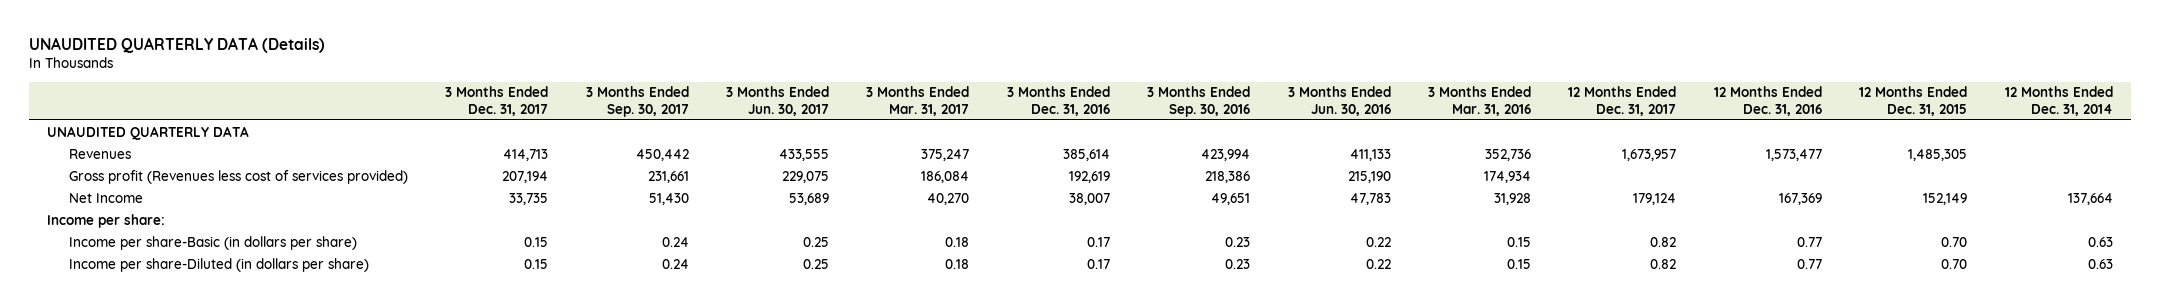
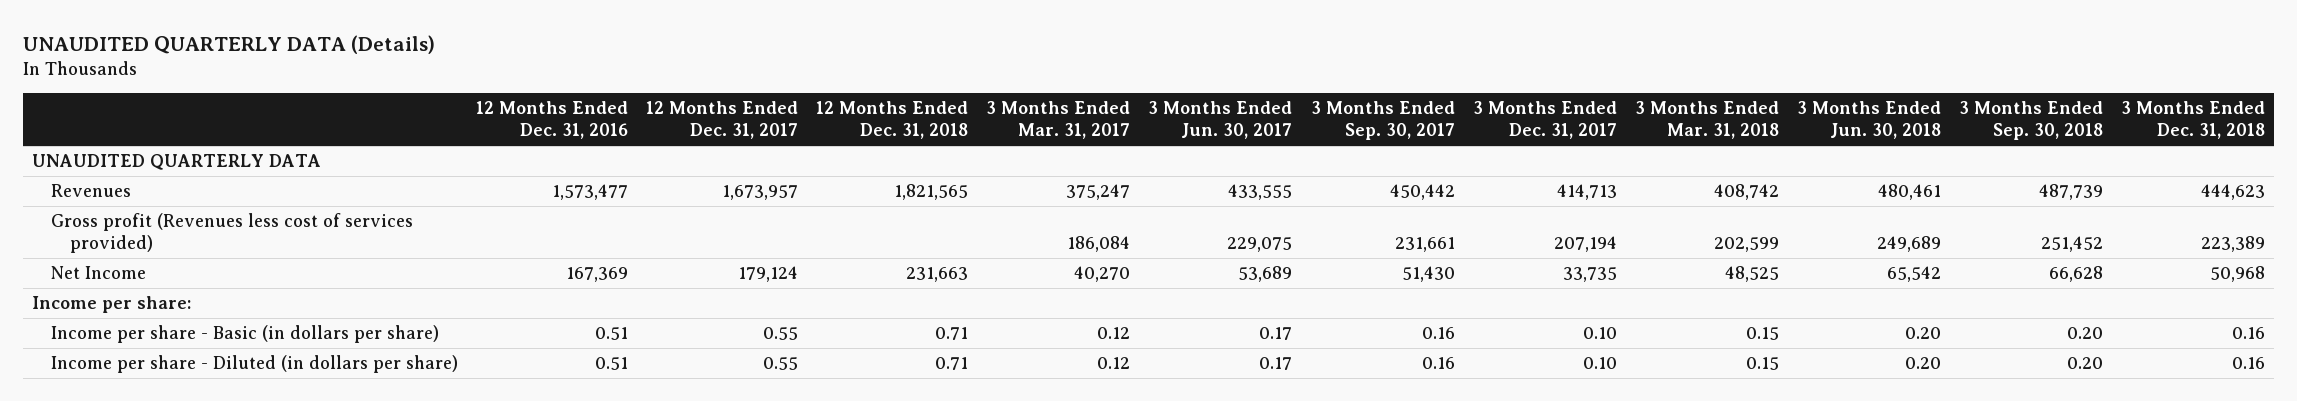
[1006,86,1110,116] 3 Months Ended Dec. 31, 2016 -> none
[1147,86,1251,117] 3 Months Ended Sep. 30, 2016 -> none
[1287,86,1391,116] 3 Months Ended Jun. 30, 2016 -> none
[1427,86,1531,116] 3 Months Ended Mar. 31, 2016 -> none
[1859,86,1968,116] 12 Months Ended Dec. 31, 2015 -> none
[2004,86,2113,116] 12 Months Ended Dec. 31, 2014 -> none
none -> [816,101,969,140] 12 Months Ended Dec. 31, 2018
none -> [1634,101,1779,140] 3 Months Ended Mar. 31, 2018
none -> [1796,101,1941,140] 3 Months Ended Jun. 30, 2018
none -> [1958,101,2103,141] 3 Months Ended Sep. 30, 2018
none -> [2120,101,2265,140] 3 Months Ended Dec. 31, 2018
[68,235,357,250] Income per share-Basic (in dollars per share) -> [51,325,440,344] Income per share - Basic (in dollars per share)
[524,236,549,247] 0.15 -> [1582,327,1617,340] 0.10
[661,236,689,247] 0.24 -> [1421,327,1455,340] 0.16
[802,236,829,247] 0.25 -> [1259,327,1293,341] 0.17
[945,236,970,247] 0.18 -> [1097,327,1131,340] 0.12
[1650,236,1677,247] 0.82 -> [763,327,799,341] 0.55
[1796,236,1822,247] 0.77 -> [595,327,629,341] 0.51
[68,257,369,272] Income per share-Diluted (in dollars per share) -> [51,355,459,374] Income per share - Diluted (in dollars per share)
[524,258,549,269] 0.15 -> [1582,357,1617,370] 0.10
[661,258,689,269] 0.24 -> [1421,357,1455,370] 0.16
[802,258,829,269] 0.25 -> [1259,357,1293,371] 0.17
[945,258,970,269] 0.18 -> [1097,357,1131,370] 0.12
[1650,258,1677,269] 0.82 -> [763,357,799,371] 0.55
[1796,258,1822,269] 0.77 -> [595,357,629,371] 0.51

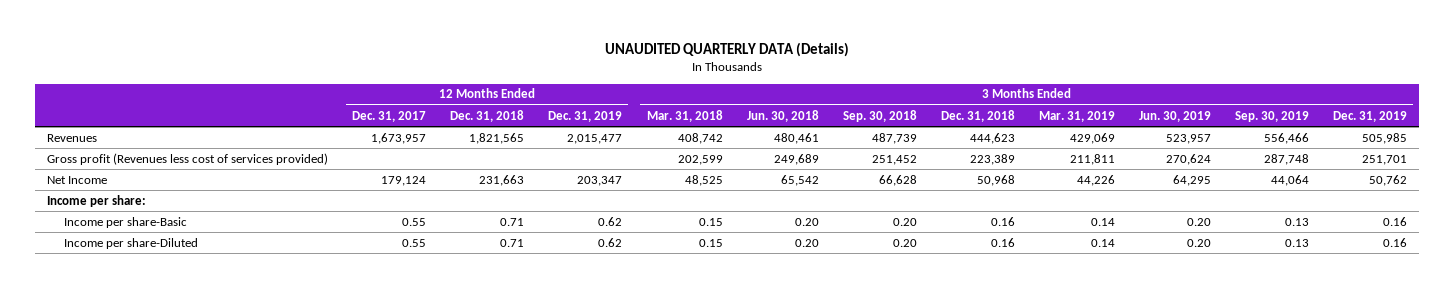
[476,101,629,140] 12 Months Ended Dec. 31, 2016 -> none
[986,101,1131,140] 3 Months Ended Mar. 31, 2017 -> none
[1148,101,1293,140] 3 Months Ended Jun. 30, 2017 -> none
[1310,101,1455,141] 3 Months Ended Sep. 30, 2017 -> none
[1472,101,1617,140] 3 Months Ended Dec. 31, 2017 -> none
none -> [548,110,623,122] Dec. 31, 2019
none -> [1038,110,1115,122] Mar. 31, 2019
none -> [1139,110,1212,122] Jun. 30, 2019
none -> [1235,110,1310,122] Sep. 30, 2019
none -> [1333,110,1408,122] Dec. 31, 2019
[31,154,321,171] UNAUDITED QUARTERLY DATA -> none
[51,325,440,344] Income per share - Basic (in dollars per share) -> [63,216,187,228] Income per share-Basic
[51,355,459,374] Income per share - Diluted (in dollars per share) -> [63,237,198,249] Income per share-Diluted

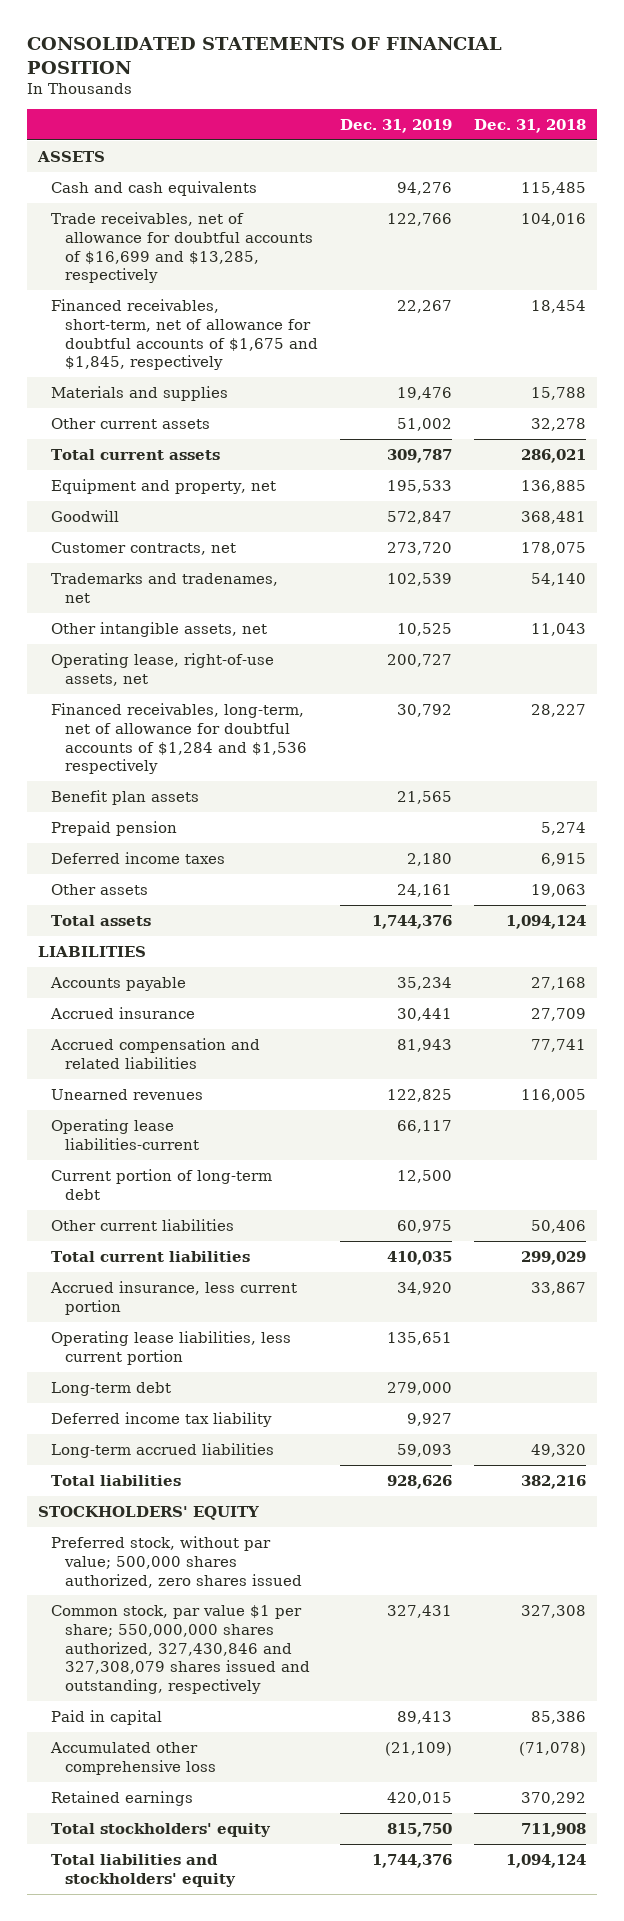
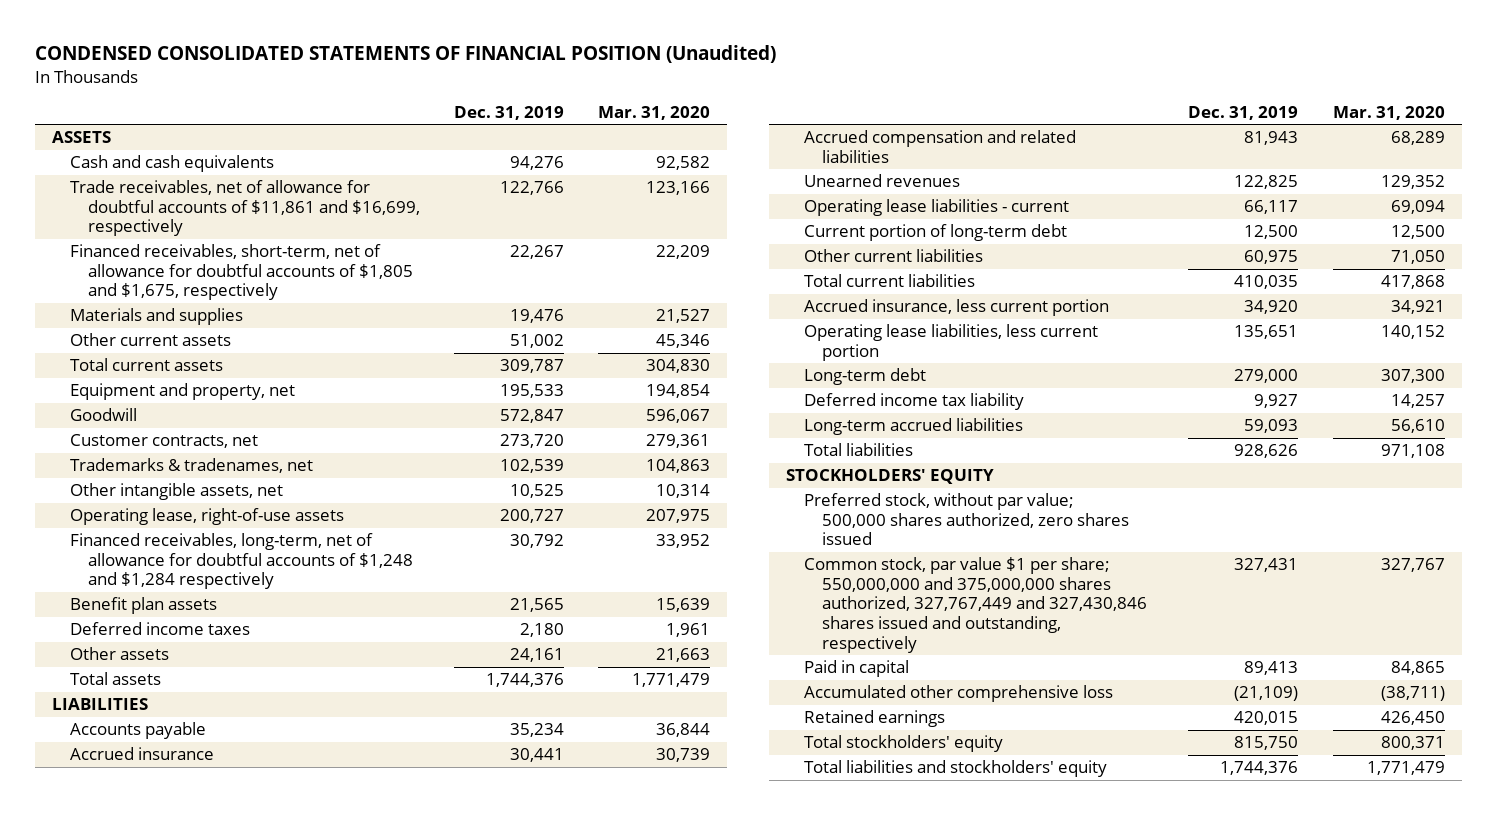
[26,37,502,74] CONSOLIDATED STATEMENTS OF FINANCIAL POSITION -> [34,45,776,64] CONDENSED CONSOLIDATED STATEMENTS OF FINANCIAL POSITION (Unaudited)
[474,118,587,133] Dec. 31, 2018 -> none
none -> [598,105,711,120] Mar. 31, 2020
[51,211,314,284] Trade receivables, net of allowance for doubtful accounts of $16,699 and $13,285, respectively -> [69,180,420,237] Trade receivables, net of allowance for doubtful accounts of $11,861 and $16,699, respectively
[51,298,319,371] Financed receivables, short-term, net of allowance for doubtful accounts of $1,675 and $1,845, respectively -> [69,244,413,301] Financed receivables, short-term, net of allowance for doubtful accounts of $1,805 and $1,675, respectively
[51,572,279,603] Trademarks and tradenames, net -> [69,458,313,474] Trademarks & tradenames, net
[51,652,275,686] Operating lease, right-of-use assets, net -> [69,508,344,526] Operating lease, right-of-use assets
[51,702,308,775] Financed receivables, long-term, net of allowance for doubtful accounts of $1,284 and $1,536 respectively -> [69,533,413,590] Financed receivables, long-term, net of allowance for doubtful accounts of $1,248 and $1,284 respectively
[51,820,178,836] Prepaid pension -> none
[51,1118,200,1150] Operating lease liabilities-current -> [804,199,1070,217] Operating lease liabilities - current
[51,1604,311,1695] Common stock, par value $1 per share; 550,000,000 shares authorized, 327,430,846 and 327,308,079 shares issued and outstanding, respectively -> [804,557,1148,653] Common stock, par value $1 per share; 550,000,000 and 375,000,000 shares authorized, 327,767,449 and 327,430,846 shares issued and outstanding, respectively

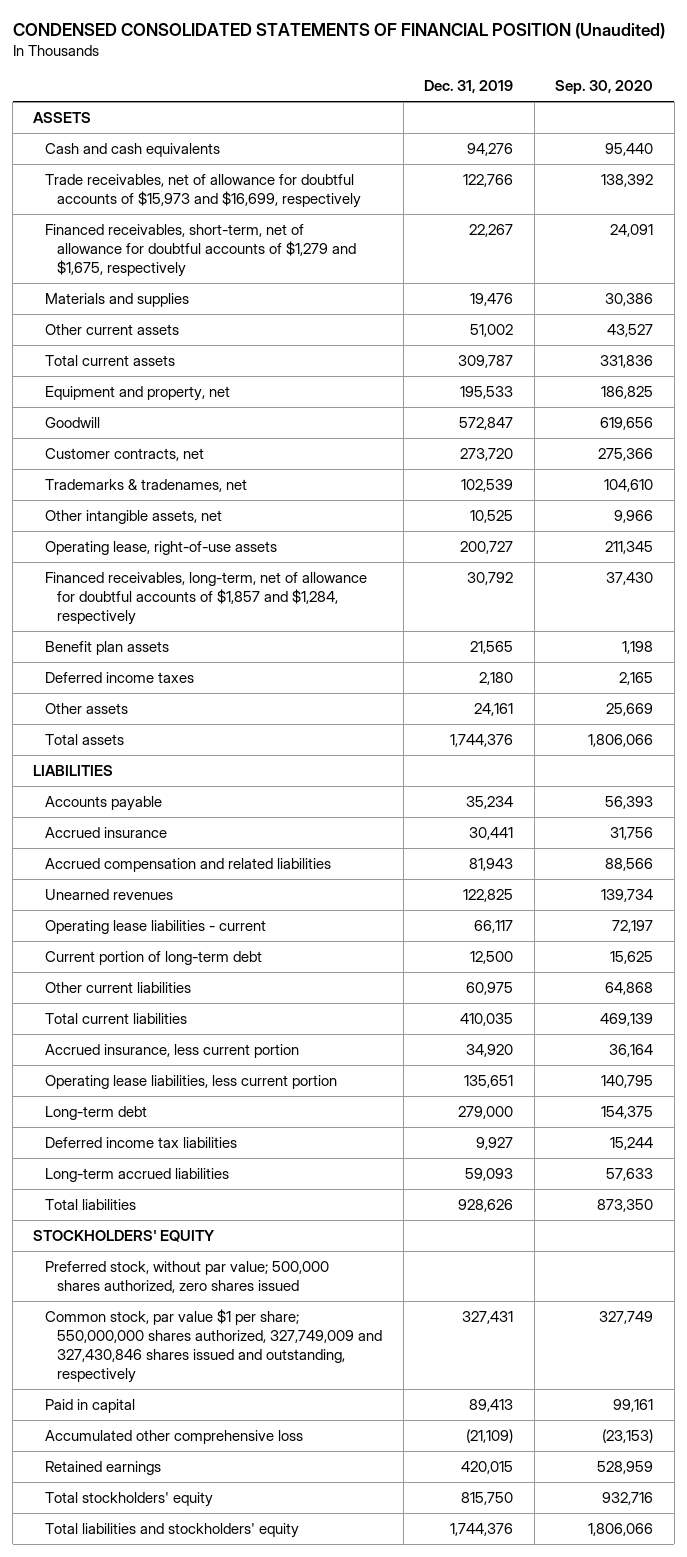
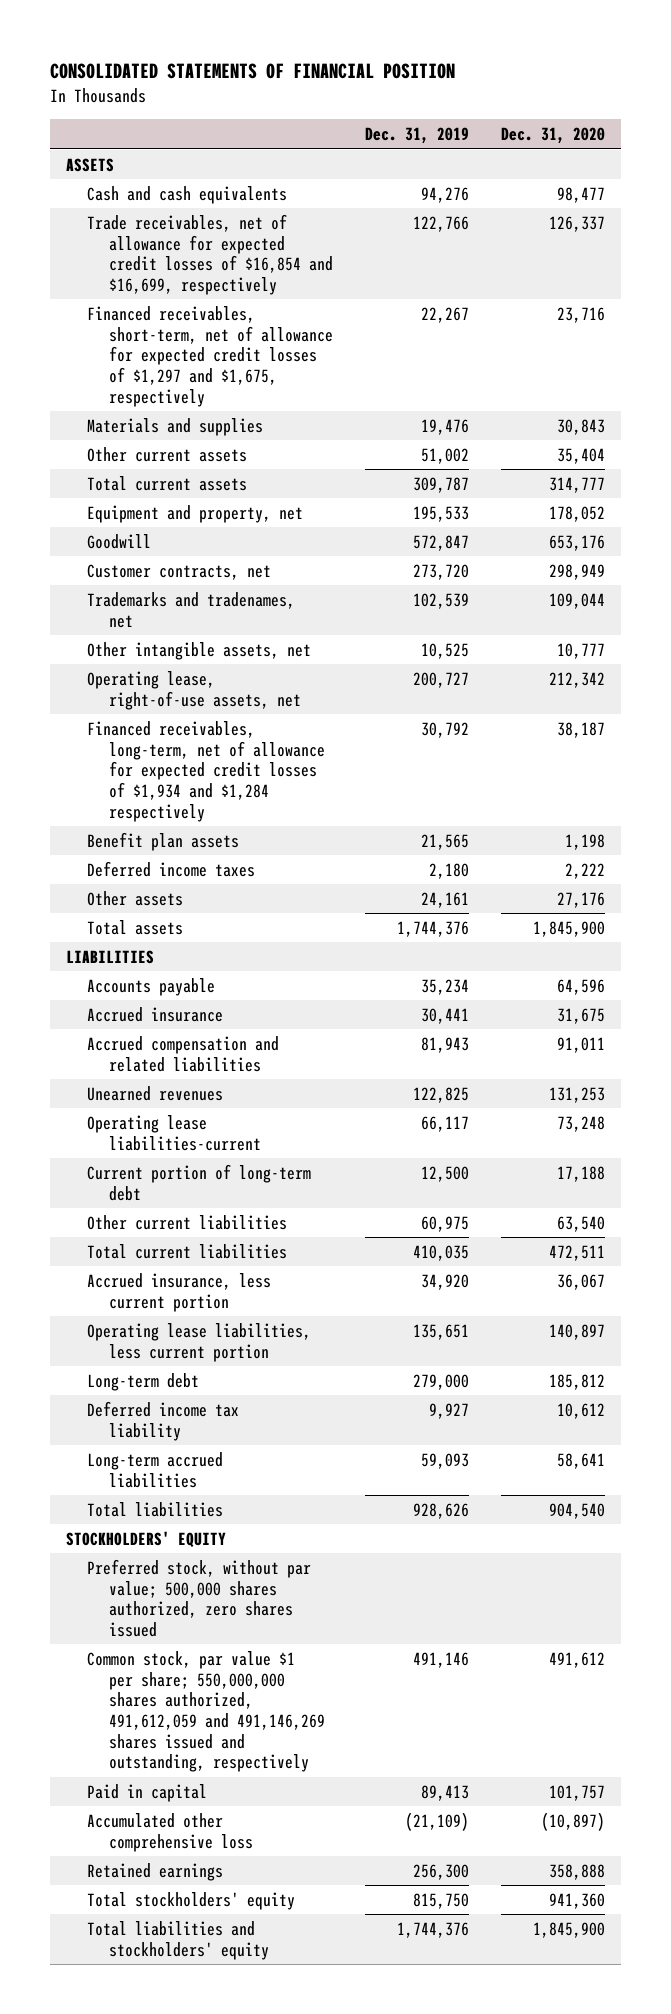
[12,22,665,39] CONDENSED CONSOLIDATED STATEMENTS OF FINANCIAL POSITION (Unaudited) -> [50,62,456,79] CONSOLIDATED STATEMENTS OF FINANCIAL POSITION
[555,80,654,95] Sep. 30, 2020 -> none
none -> [500,127,605,145] Dec. 31, 2020
[45,173,362,208] Trade receivables, net of allowance for doubtful accounts of $15,973 and $16,699, respectively -> [87,213,333,295] Trade receivables, net of allowance for expected credit losses of $16,854 and $16,699, respectively
[45,223,357,278] Financed receivables, short-term, net of allowance for doubtful accounts of $1,279 and $1,675, respectively -> [87,305,333,407] Financed receivables, short-term, net of allowance for expected credit losses of $1,297 and $1,675, respectively
[45,478,248,492] Trademarks & tradenames, net -> [87,591,296,628] Trademarks and tradenames, net
[45,540,278,555] Operating lease, right-of-use assets -> [87,670,301,710] Operating lease, right-of-use assets, net
[45,571,368,626] Financed receivables, long-term, net of allowance for doubtful accounts of $1,857 and $1,284, respectively -> [87,720,325,822] Financed receivables, long-term, net of allowance for expected credit losses of $1,934 and $1,284 respectively
[45,919,267,934] Operating lease liabilities - current -> [87,1114,261,1151] Operating lease liabilities-current
[45,1136,238,1148] Deferred income tax liabilities -> [87,1400,240,1441] Deferred income tax liability
[45,1308,383,1384] Common stock, par value $1 per share; 550,000,000 shares authorized, 327,749,009 and 327,430,846 shares issued and outstanding, respectively -> [87,1650,325,1773] Common stock, par value $1 per share; 550,000,000 shares authorized, 491,612,059 and 491,146,269 shares issued and outstanding, respectively
[462,1310,514,1324] 327,431 -> [412,1651,469,1668] 491,146
[461,1460,514,1474] 420,015 -> [412,1863,469,1880] 256,300

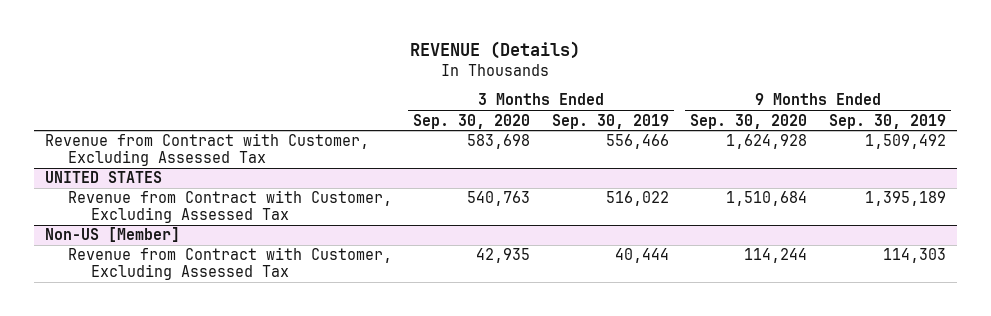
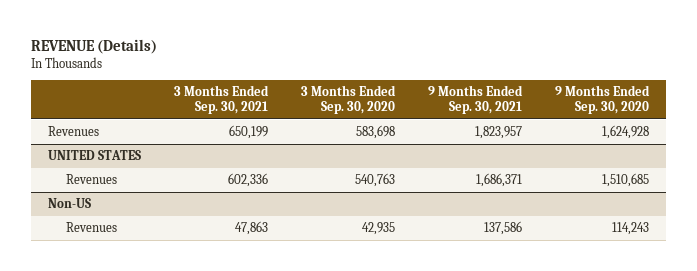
[551,113,669,129] Sep. 30, 2019 -> none
[828,113,946,129] Sep. 30, 2019 -> none
none -> [173,85,269,115] 3 Months Ended Sep. 30, 2021
none -> [428,85,524,115] 9 Months Ended Sep. 30, 2021
[44,133,369,166] Revenue from Contract with Customer, Excluding Assessed Tax -> [47,126,99,137] Revenues
[67,190,392,223] Revenue from Contract with Customer, Excluding Assessed Tax -> none
[67,247,392,280] Revenue from Contract with Customer, Excluding Assessed Tax -> none
none -> [65,174,117,185] Revenues
[44,227,180,243] Non-US [Member] -> [47,198,91,209] Non-US
none -> [65,222,117,233] Revenues

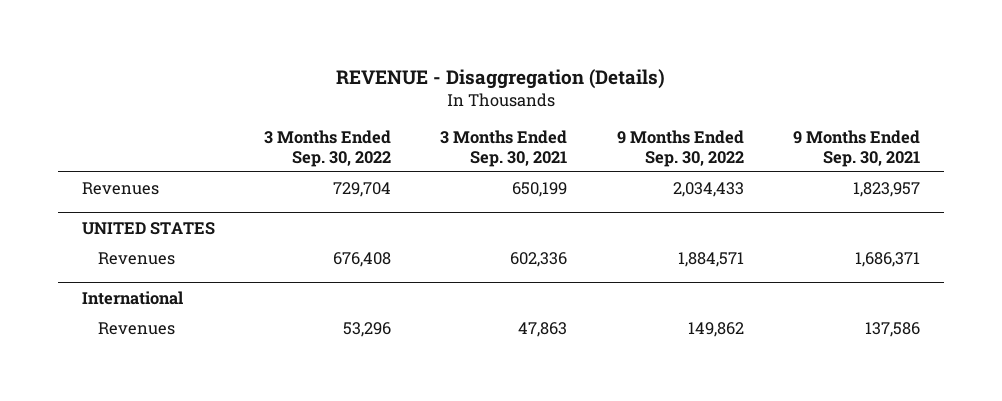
[31,38,158,54] REVENUE (Details) -> [335,68,665,89] REVENUE - Disaggregation (Details)
[301,85,397,115] 3 Months Ended Sep. 30, 2020 -> none
[555,85,651,115] 9 Months Ended Sep. 30, 2020 -> none
none -> [264,130,392,167] 3 Months Ended Sep. 30, 2022
none -> [616,130,744,167] 9 Months Ended Sep. 30, 2022
[47,198,91,209] Non-US -> [82,290,184,305] International

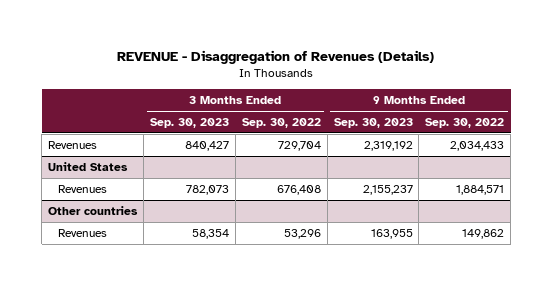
[335,68,665,89] REVENUE - Disaggregation (Details) -> [117,49,435,64] REVENUE - Disaggregation of Revenues (Details)
[440,130,568,167] 3 Months Ended Sep. 30, 2021 -> none
[792,130,920,167] 9 Months Ended Sep. 30, 2021 -> none
none -> [149,118,229,129] Sep. 30, 2023
none -> [333,118,413,129] Sep. 30, 2023
[82,221,216,235] UNITED STATES -> [48,162,129,172] United States
[82,290,184,305] International -> [48,206,139,216] Other countries

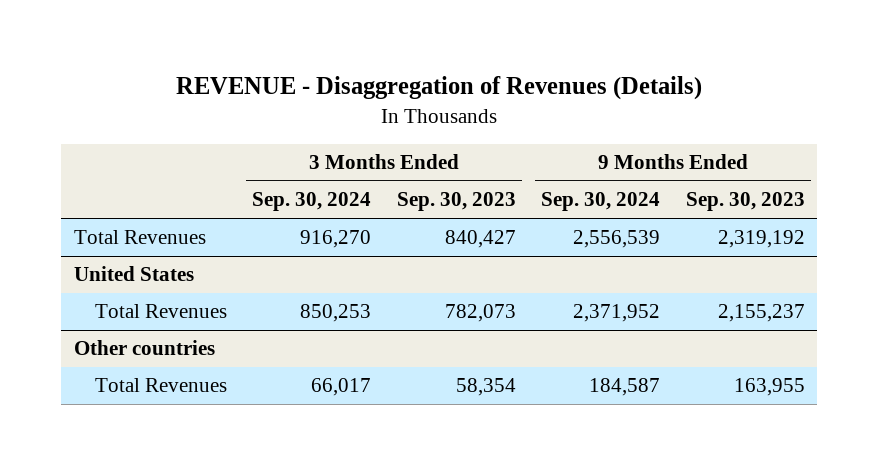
[241,118,321,129] Sep. 30, 2022 -> none
[425,118,505,129] Sep. 30, 2022 -> none
none -> [252,192,372,212] Sep. 30, 2024
none -> [541,192,661,212] Sep. 30, 2024
[48,141,98,150] Revenues -> [73,230,206,245] Total Revenues
[57,185,107,194] Revenues -> [94,304,227,319] Total Revenues
[57,229,107,238] Revenues -> [94,378,227,393] Total Revenues

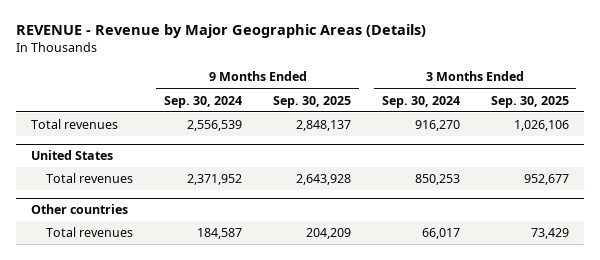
[176,75,703,100] REVENUE - Disaggregation of Revenues (Details) -> [15,24,426,39] REVENUE - Revenue by Major Geographic Areas (Details)
[396,192,516,212] Sep. 30, 2023 -> none
[685,192,805,212] Sep. 30, 2023 -> none
none -> [273,95,352,108] Sep. 30, 2025
none -> [490,95,569,108] Sep. 30, 2025
[73,230,206,245] Total Revenues -> [31,119,119,130] Total revenues
[94,304,227,319] Total Revenues -> [46,173,134,184] Total revenues
[94,378,227,393] Total Revenues -> [46,227,134,238] Total revenues

